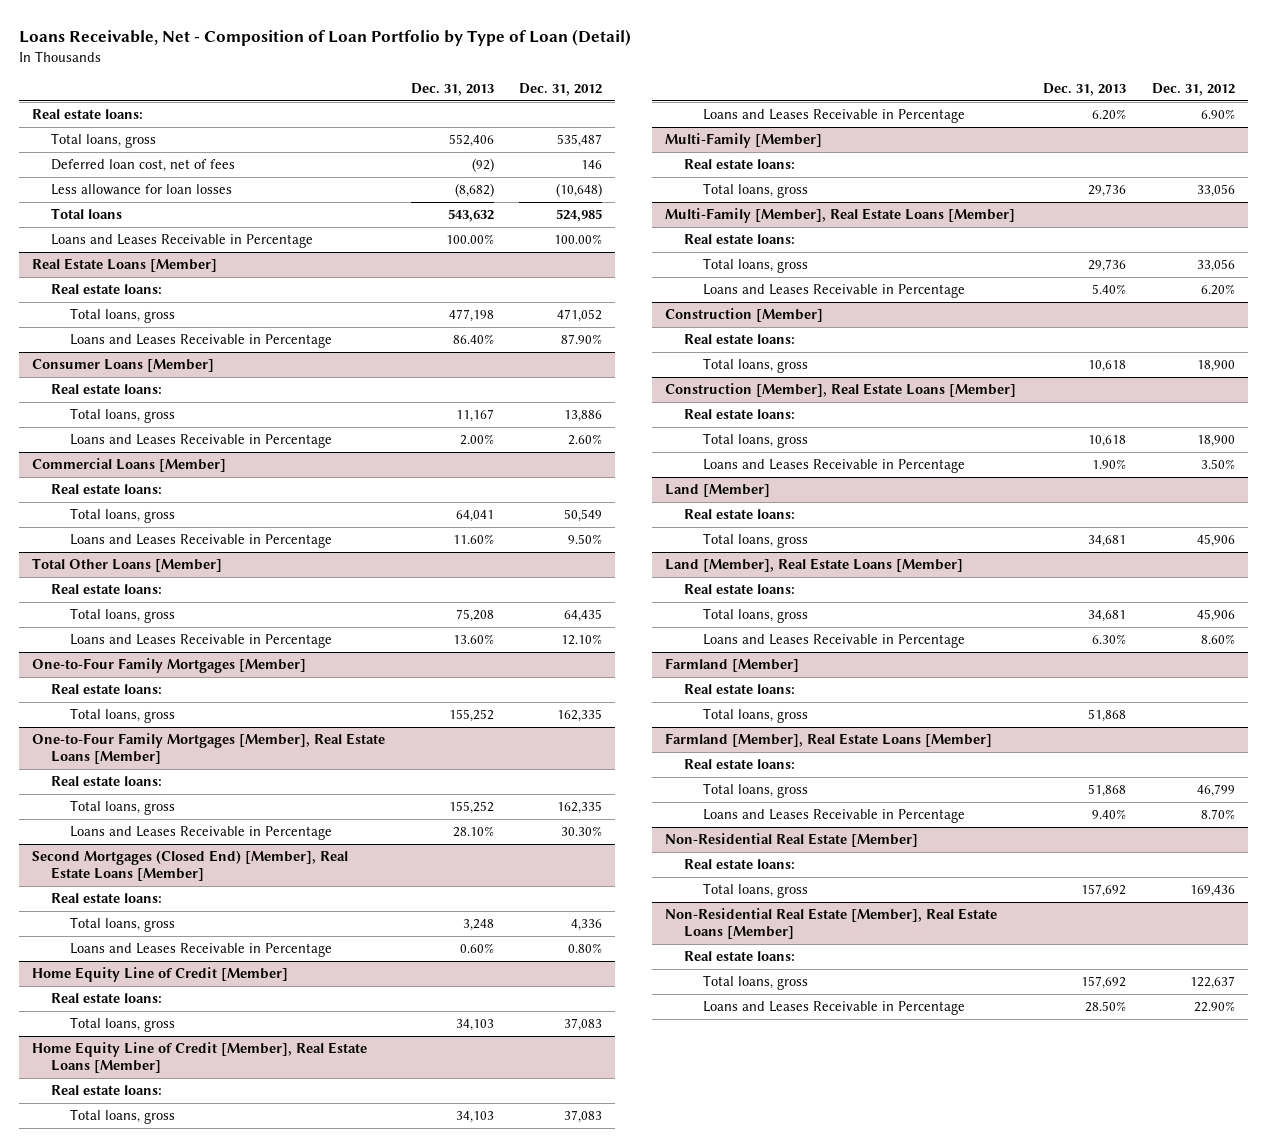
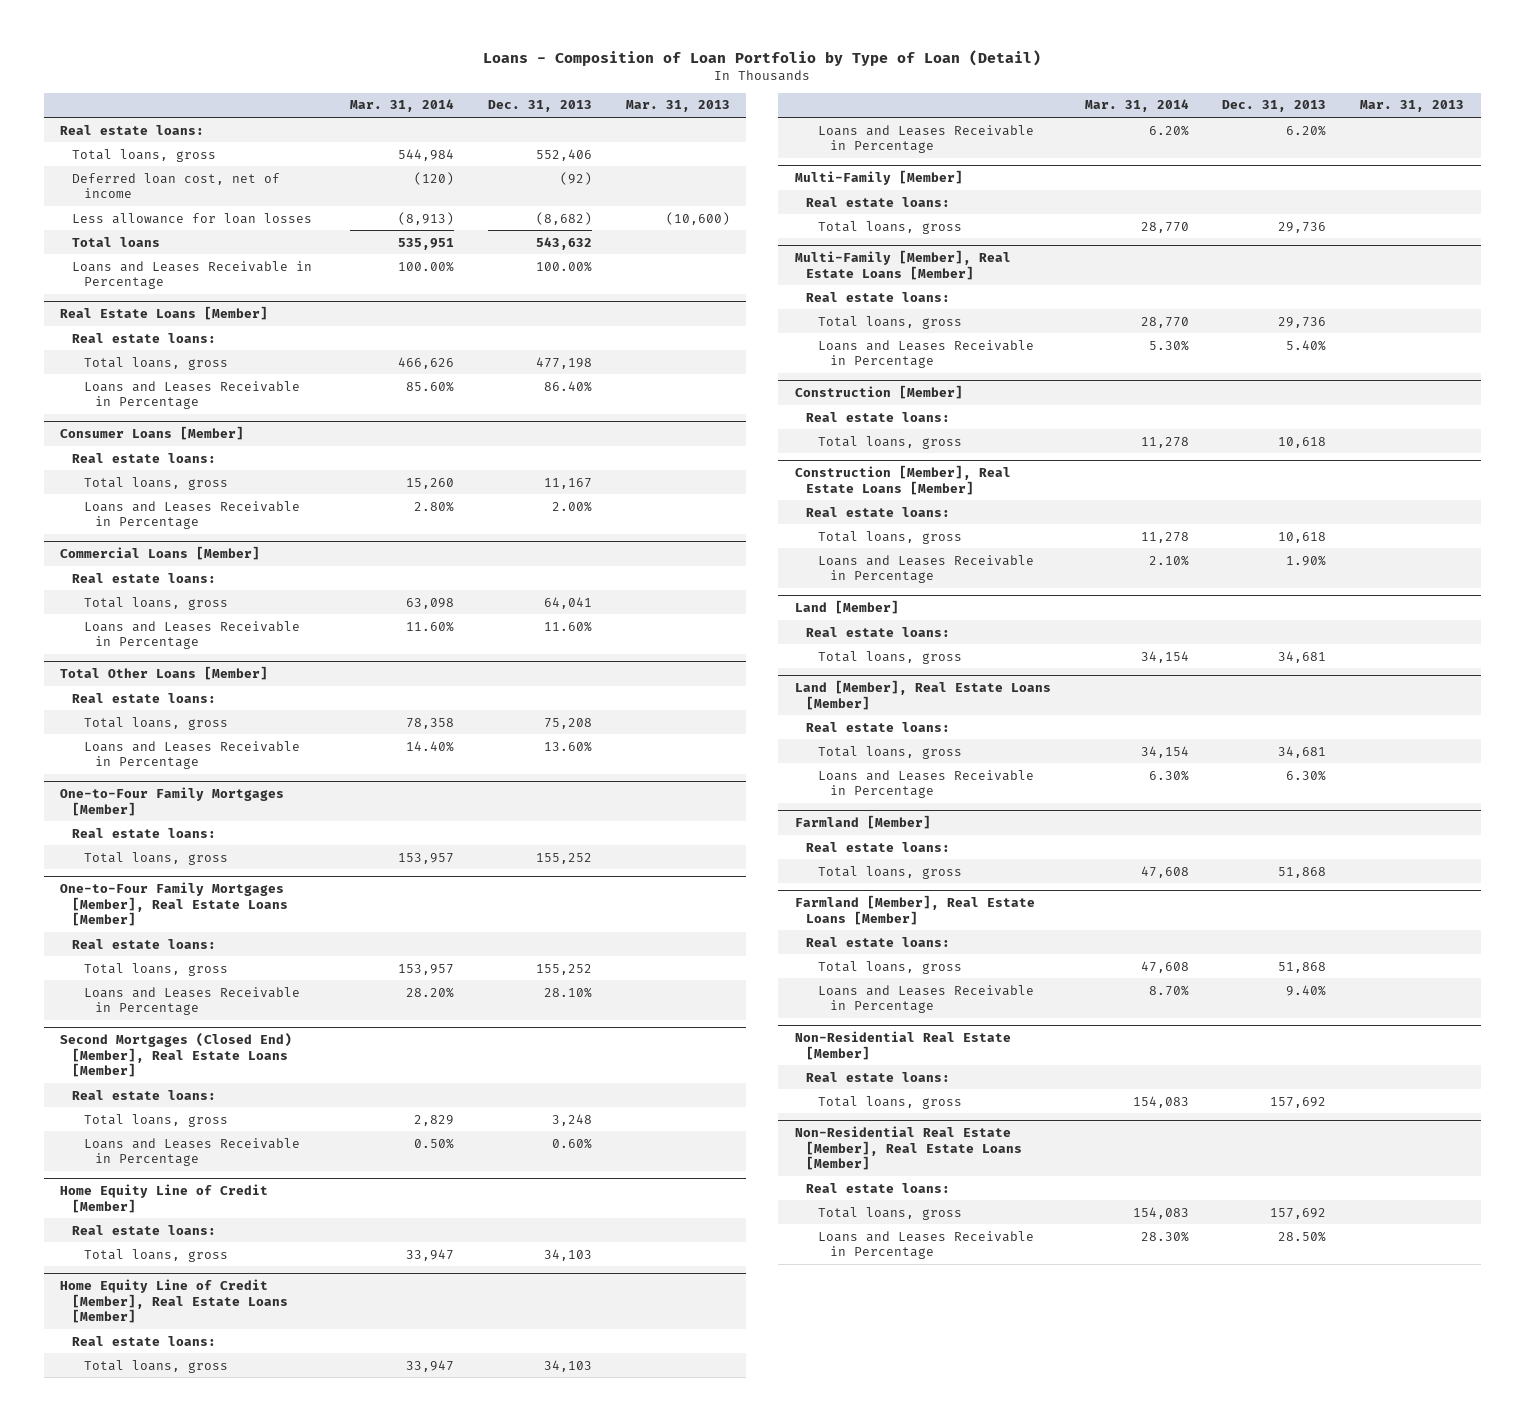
[19,28,632,46] Loans Receivable, Net - Composition of Loan Portfolio by Type of Loan (Detail) -> [483,50,1042,67] Loans - Composition of Loan Portfolio by Type of Loan (Detail)
[519,83,603,97] Dec. 31, 2012 -> none
none -> [350,99,455,113] Mar. 31, 2014
none -> [625,100,730,113] Mar. 31, 2013
[50,159,235,173] Deferred loan cost, net of fees -> [72,172,281,199] Deferred loan cost, net of income

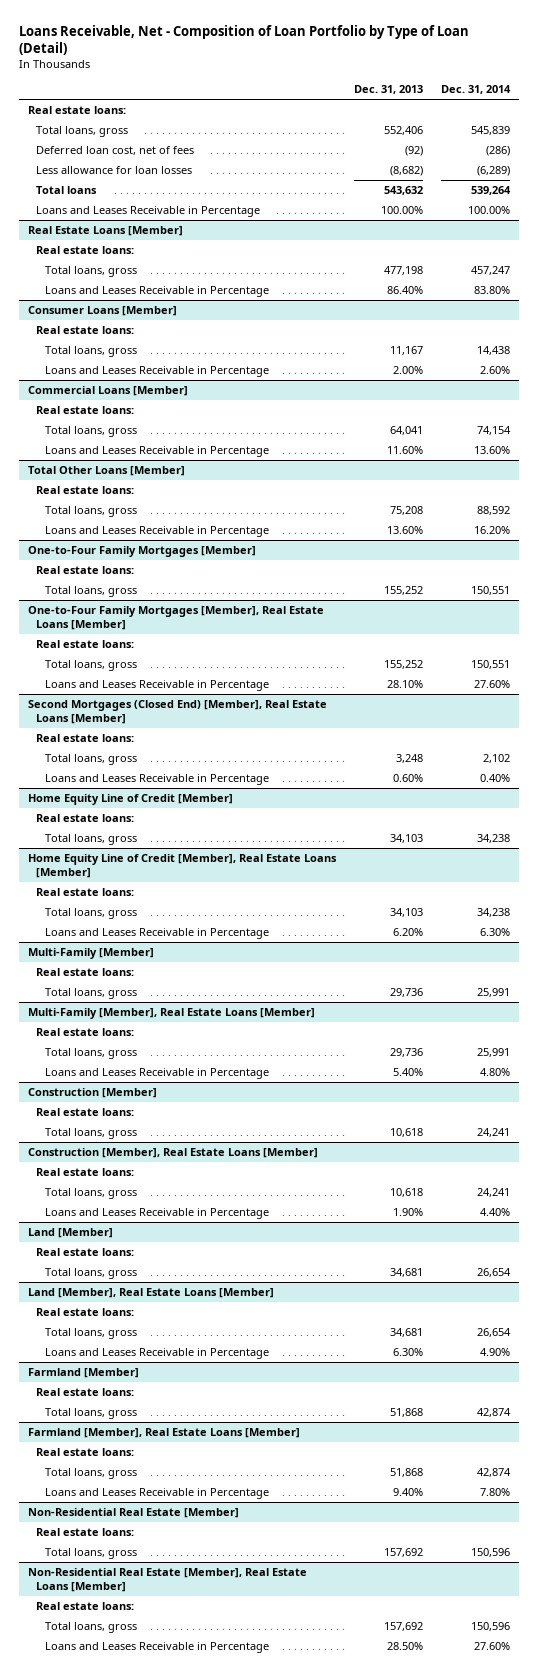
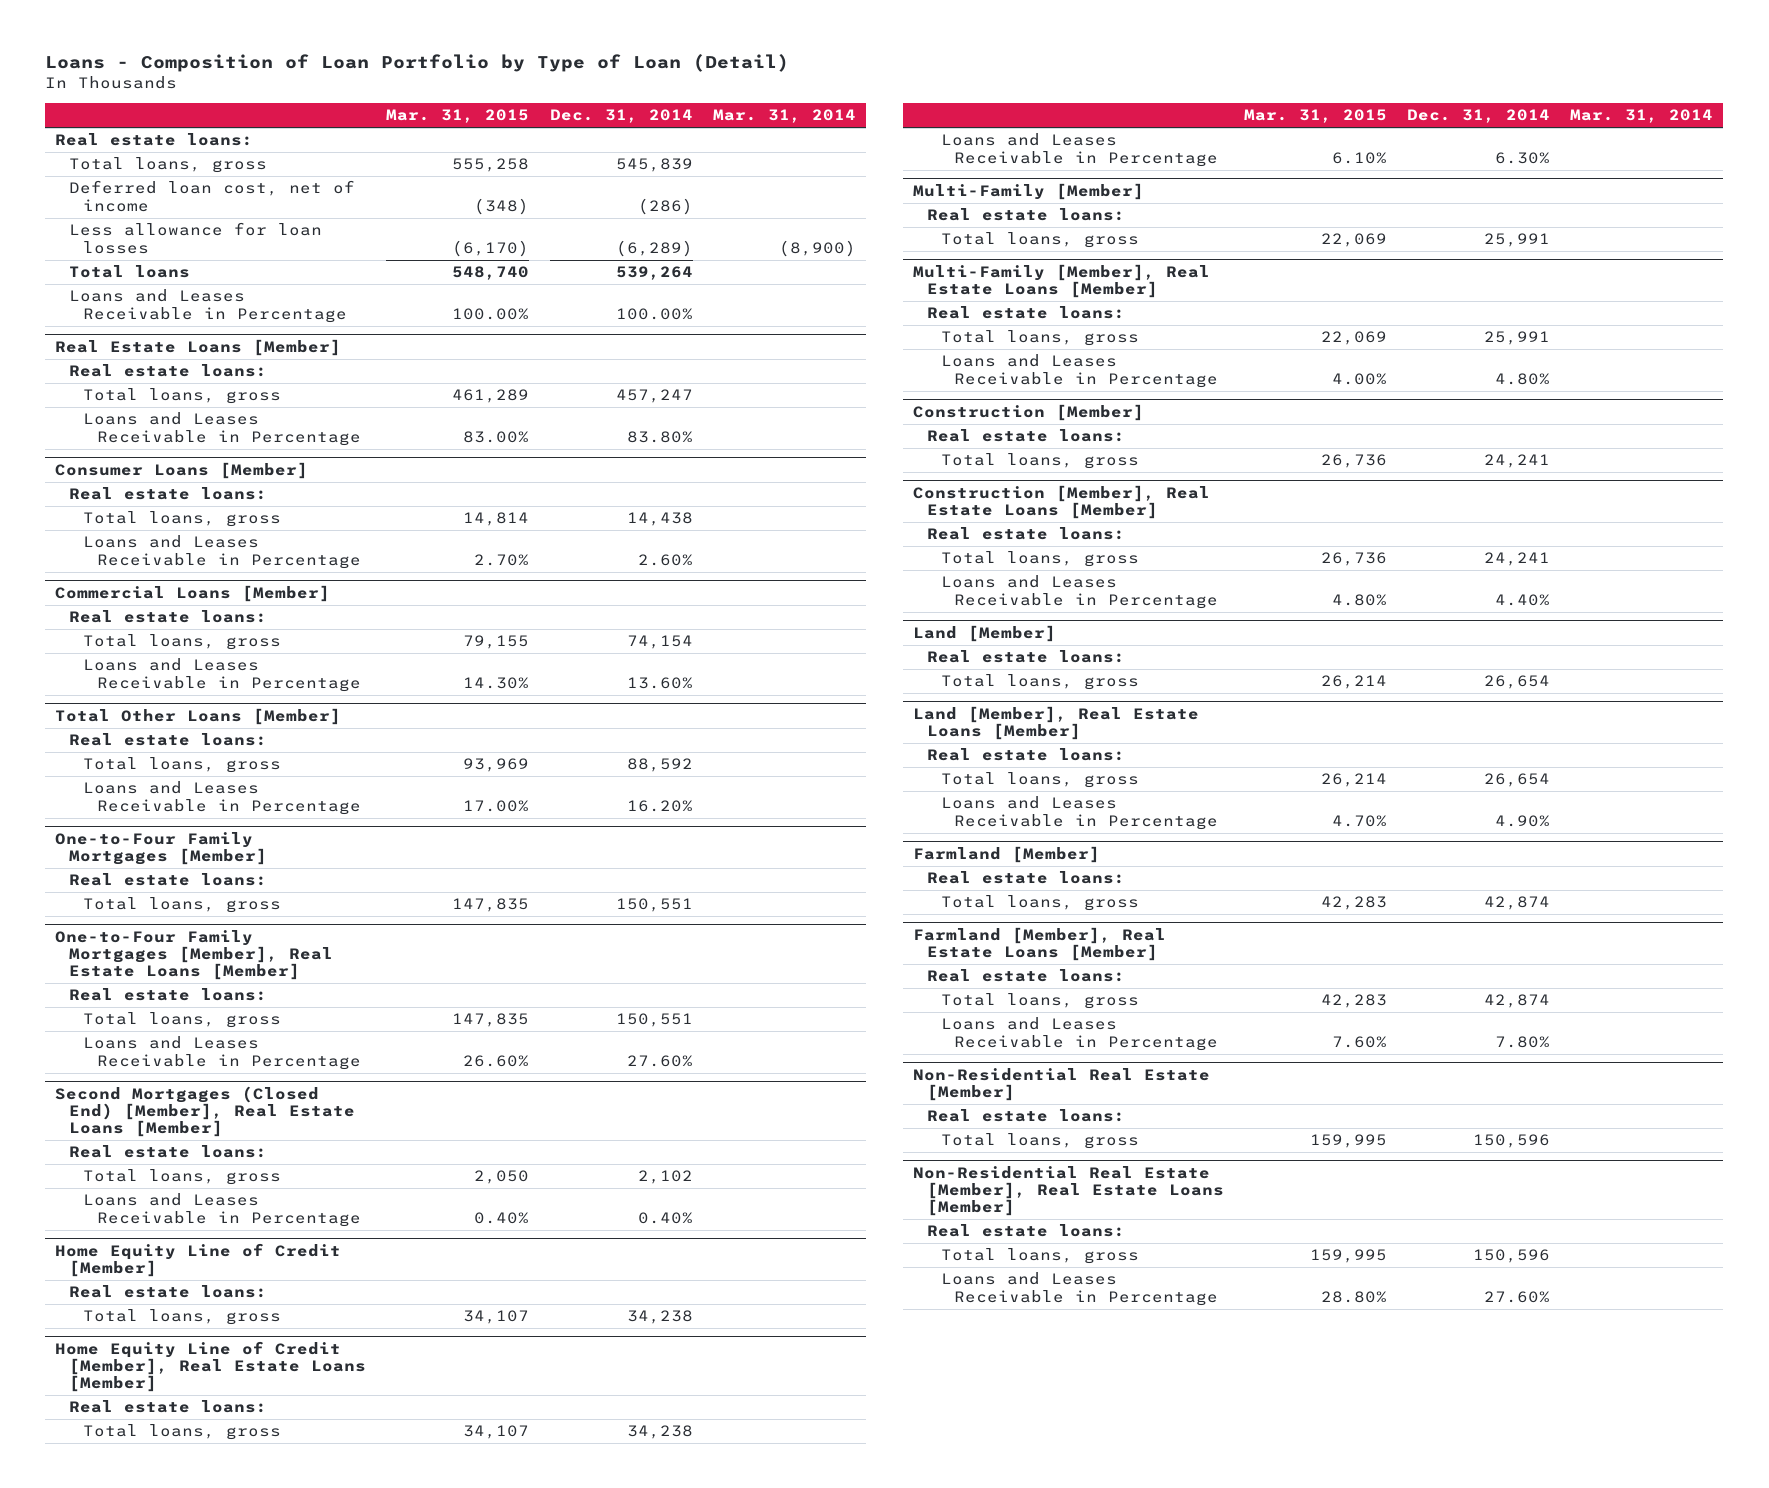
[18,25,469,56] Loans Receivable, Net - Composition of Loan Portfolio by Type of Loan (Detail) -> [45,54,790,73] Loans - Composition of Loan Portfolio by Type of Loan (Detail)
[353,85,423,95] Dec. 31, 2013 -> none
none -> [386,109,530,124] Mar. 31, 2015
none -> [712,109,856,124] Mar. 31, 2014
[36,145,195,155] Deferred loan cost, net of fees -> [69,180,356,212] Deferred loan cost, net of income

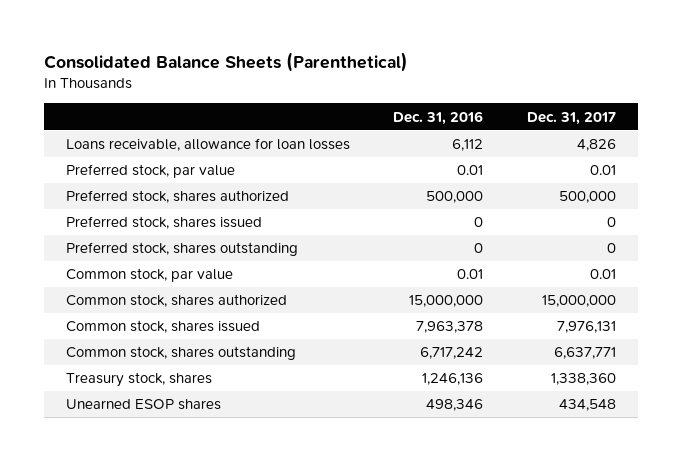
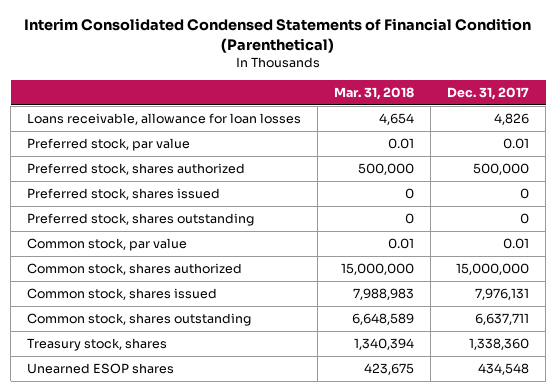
[44,51,409,72] Consolidated Balance Sheets (Parenthetical) -> [24,18,532,54] Interim Consolidated Condensed Statements of Financial Condition (Parenthetical)
[393,110,484,125] Dec. 31, 2016 -> none
none -> [334,86,415,100] Mar. 31, 2018
[554,347,617,360] 6,637,771 -> [475,313,530,326] 6,637,711

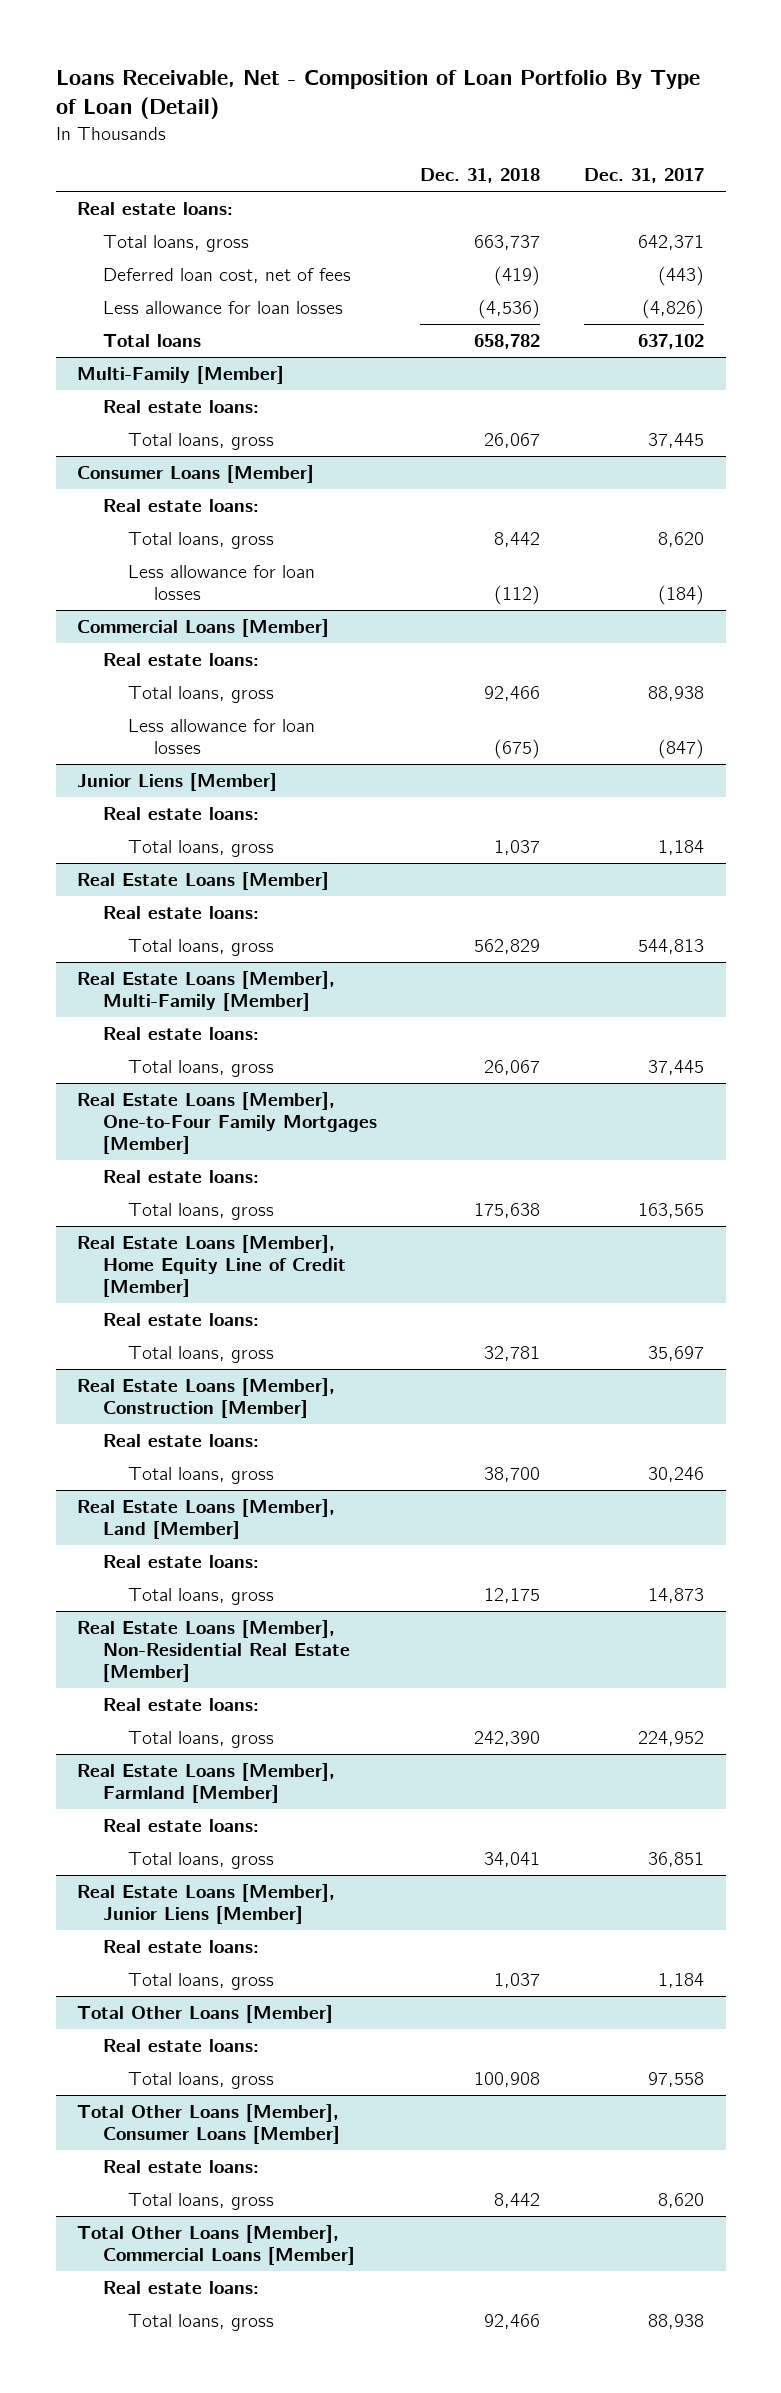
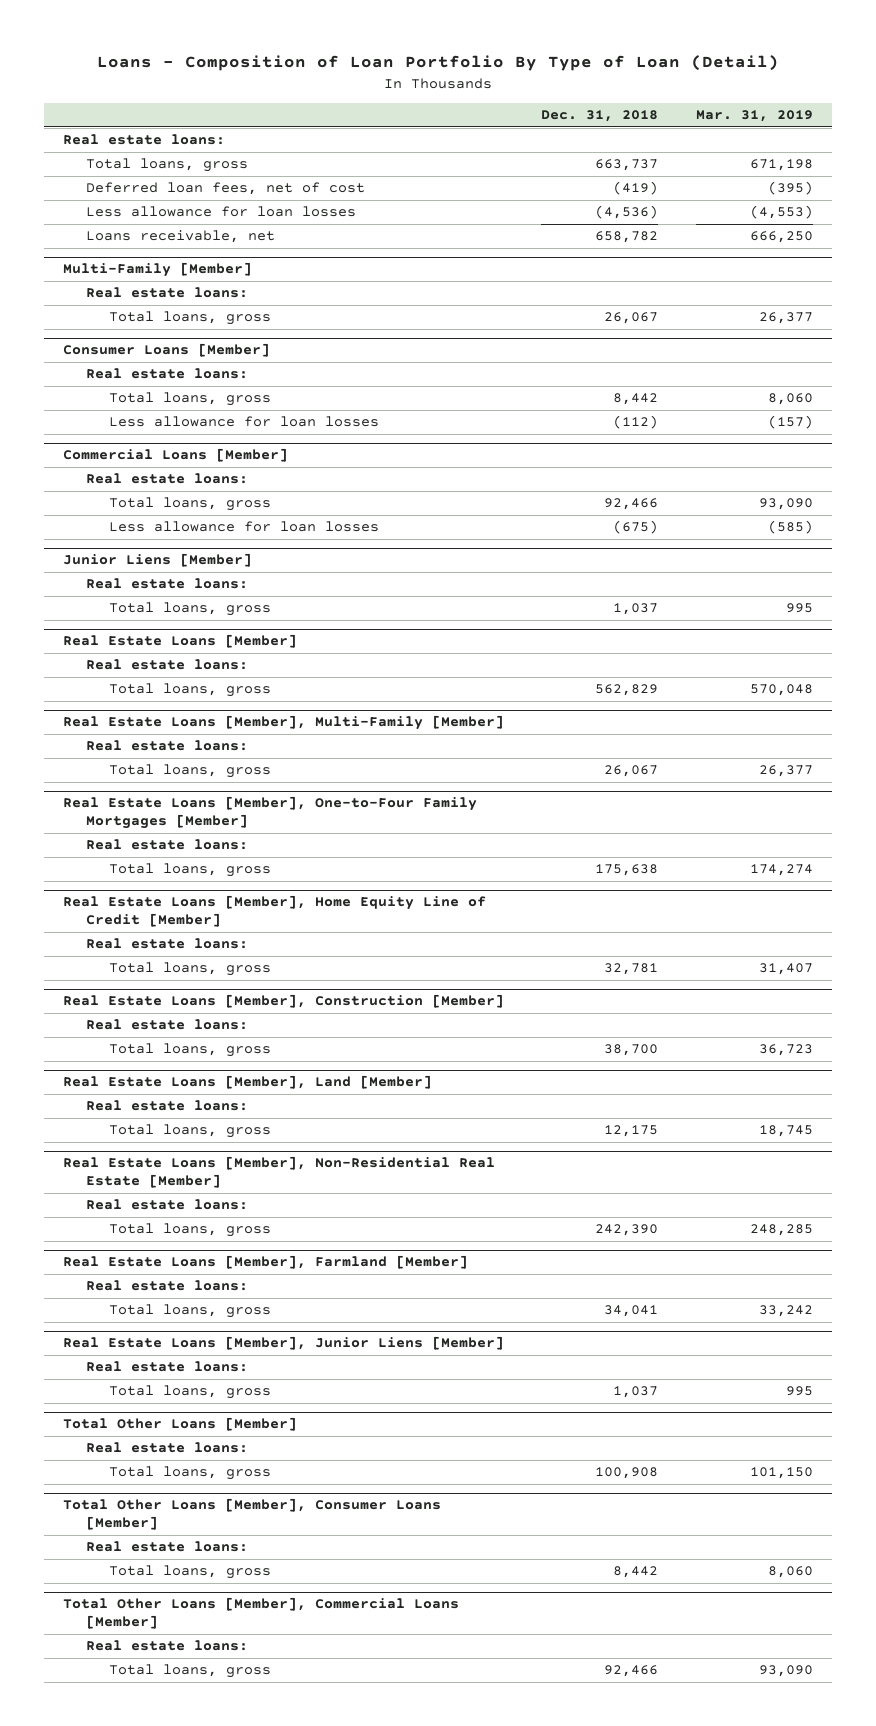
[55,69,700,120] Loans Receivable, Net - Composition of Loan Portfolio By Type of Loan (Detail) -> [96,55,779,72] Loans - Composition of Loan Portfolio By Type of Loan (Detail)
[583,168,704,184] Dec. 31, 2017 -> none
none -> [696,110,814,123] Mar. 31, 2019
[102,267,351,283] Deferred loan cost, net of fees -> [85,182,365,196] Deferred loan fees, net of cost
[102,333,201,347] Total loans -> [85,230,275,244] Loans receivable, net

